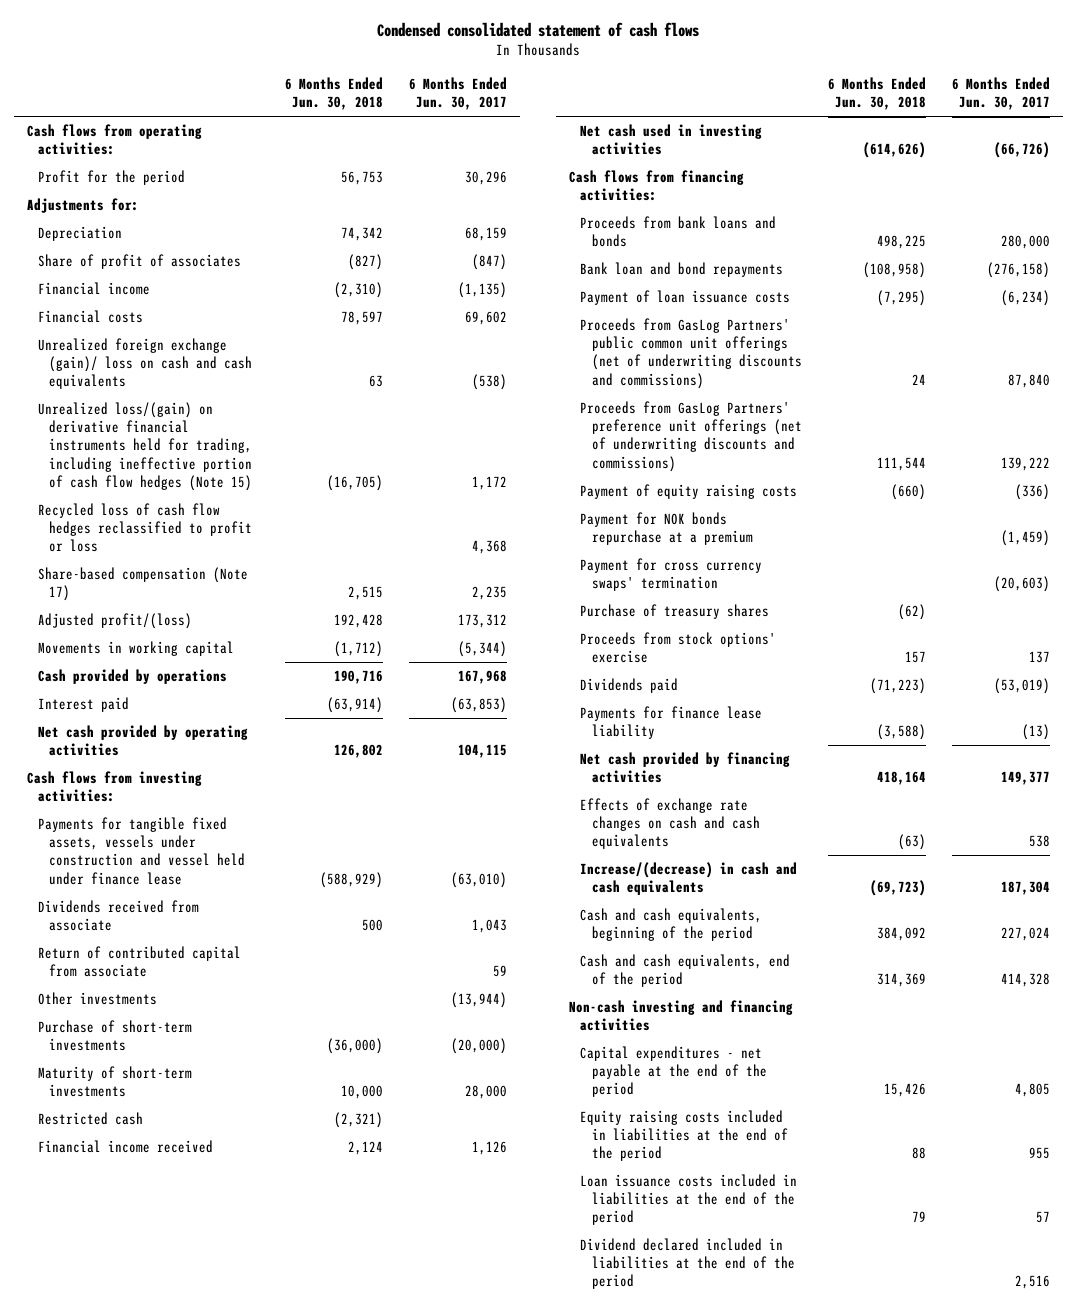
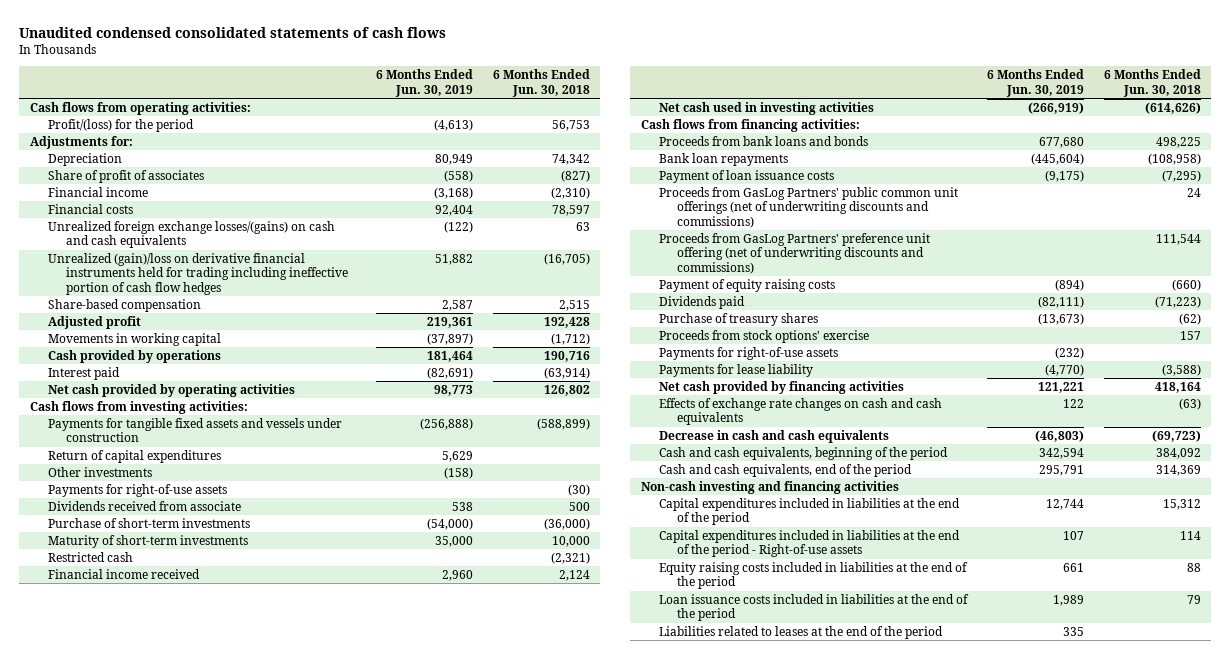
[377,21,700,37] Condensed consolidated statement of cash flows -> [19,27,447,39] Unaudited condensed consolidated statements of cash flows
[409,77,508,111] 6 Months Ended Jun. 30, 2017 -> none
none -> [376,69,474,97] 6 Months Ended Jun. 30, 2019
[37,170,185,186] Profit for the period -> [47,119,194,133] Profit/(loss) for the period
[37,503,252,553] Recycled loss of cash flow hedges reclassified to profit or loss -> none
[37,338,252,390] Unrealized foreign exchange (gain)/ loss on cash and cash equivalents -> [47,221,335,249] Unrealized foreign exchange losses/(gains) on cash and cash equivalents
[37,402,252,491] Unrealized loss/(gain) on derivative financial instruments held for trading, including ineffective portion of cash flow hedges (Note 15) -> [47,253,348,295] Unrealized (gain)/loss on derivative financial instruments held for trading including ineffective portion of cash flow hedges
[37,567,248,602] Share-based compensation (Note 17) -> [47,299,201,313] Share-based compensation
[37,613,192,630] Adjusted profit/(loss) -> [47,316,141,330] Adjusted profit
[37,946,241,978] Return of contributed capital from associate -> none
[37,817,245,885] Payments for tangible fixed assets, vessels under construction and vessel held under finance lease -> [47,418,342,443] Payments for tangible fixed assets and vessels under construction
[319,871,383,888] (588,929) -> [537,418,591,431] (588,899)
none -> [47,450,221,464] Return of capital expenditures
none -> [47,484,227,498] Payments for right-of-use assets
[37,900,199,932] Dividends received from associate -> [47,501,241,512] Dividends received from associate
[580,262,784,278] Bank loan and bond repayments -> [658,153,788,167] Bank loan repayments
[580,401,802,472] Proceeds from GasLog Partners' preference unit offerings (net of underwriting discounts and commissions) -> [658,233,930,274] Proceeds from GasLog Partners' preference unit offering (net of underwriting discounts and commissions)
[580,512,753,546] Payment for NOK bonds repurchase at a premium -> none
[580,558,763,592] Payment for cross currency swaps' termination -> none
[580,678,679,694] Dividends paid -> [658,296,745,310] Dividends paid
none -> [658,347,838,361] Payments for right-of-use assets
[580,706,763,740] Payments for finance lease liability -> [658,364,813,378] Payments for lease liability
[580,862,798,896] Increase/(decrease) in cash and cash equivalents -> [658,430,889,444] Decrease in cash and cash equivalents
[580,1046,767,1098] Capital expenditures - net payable at the end of the period -> [658,498,960,526] Capital expenditures included in liabilities at the end of the period
[883,1083,926,1098] 15,426 -> [1163,499,1202,511] 15,312
none -> [658,530,960,558] Capital expenditures included in liabilities at the end of the period - Right-of-use assets
[580,1238,795,1290] Dividend declared included in liabilities at the end of the period -> none
none -> [658,626,943,640] Liabilities related to leases at the end of the period

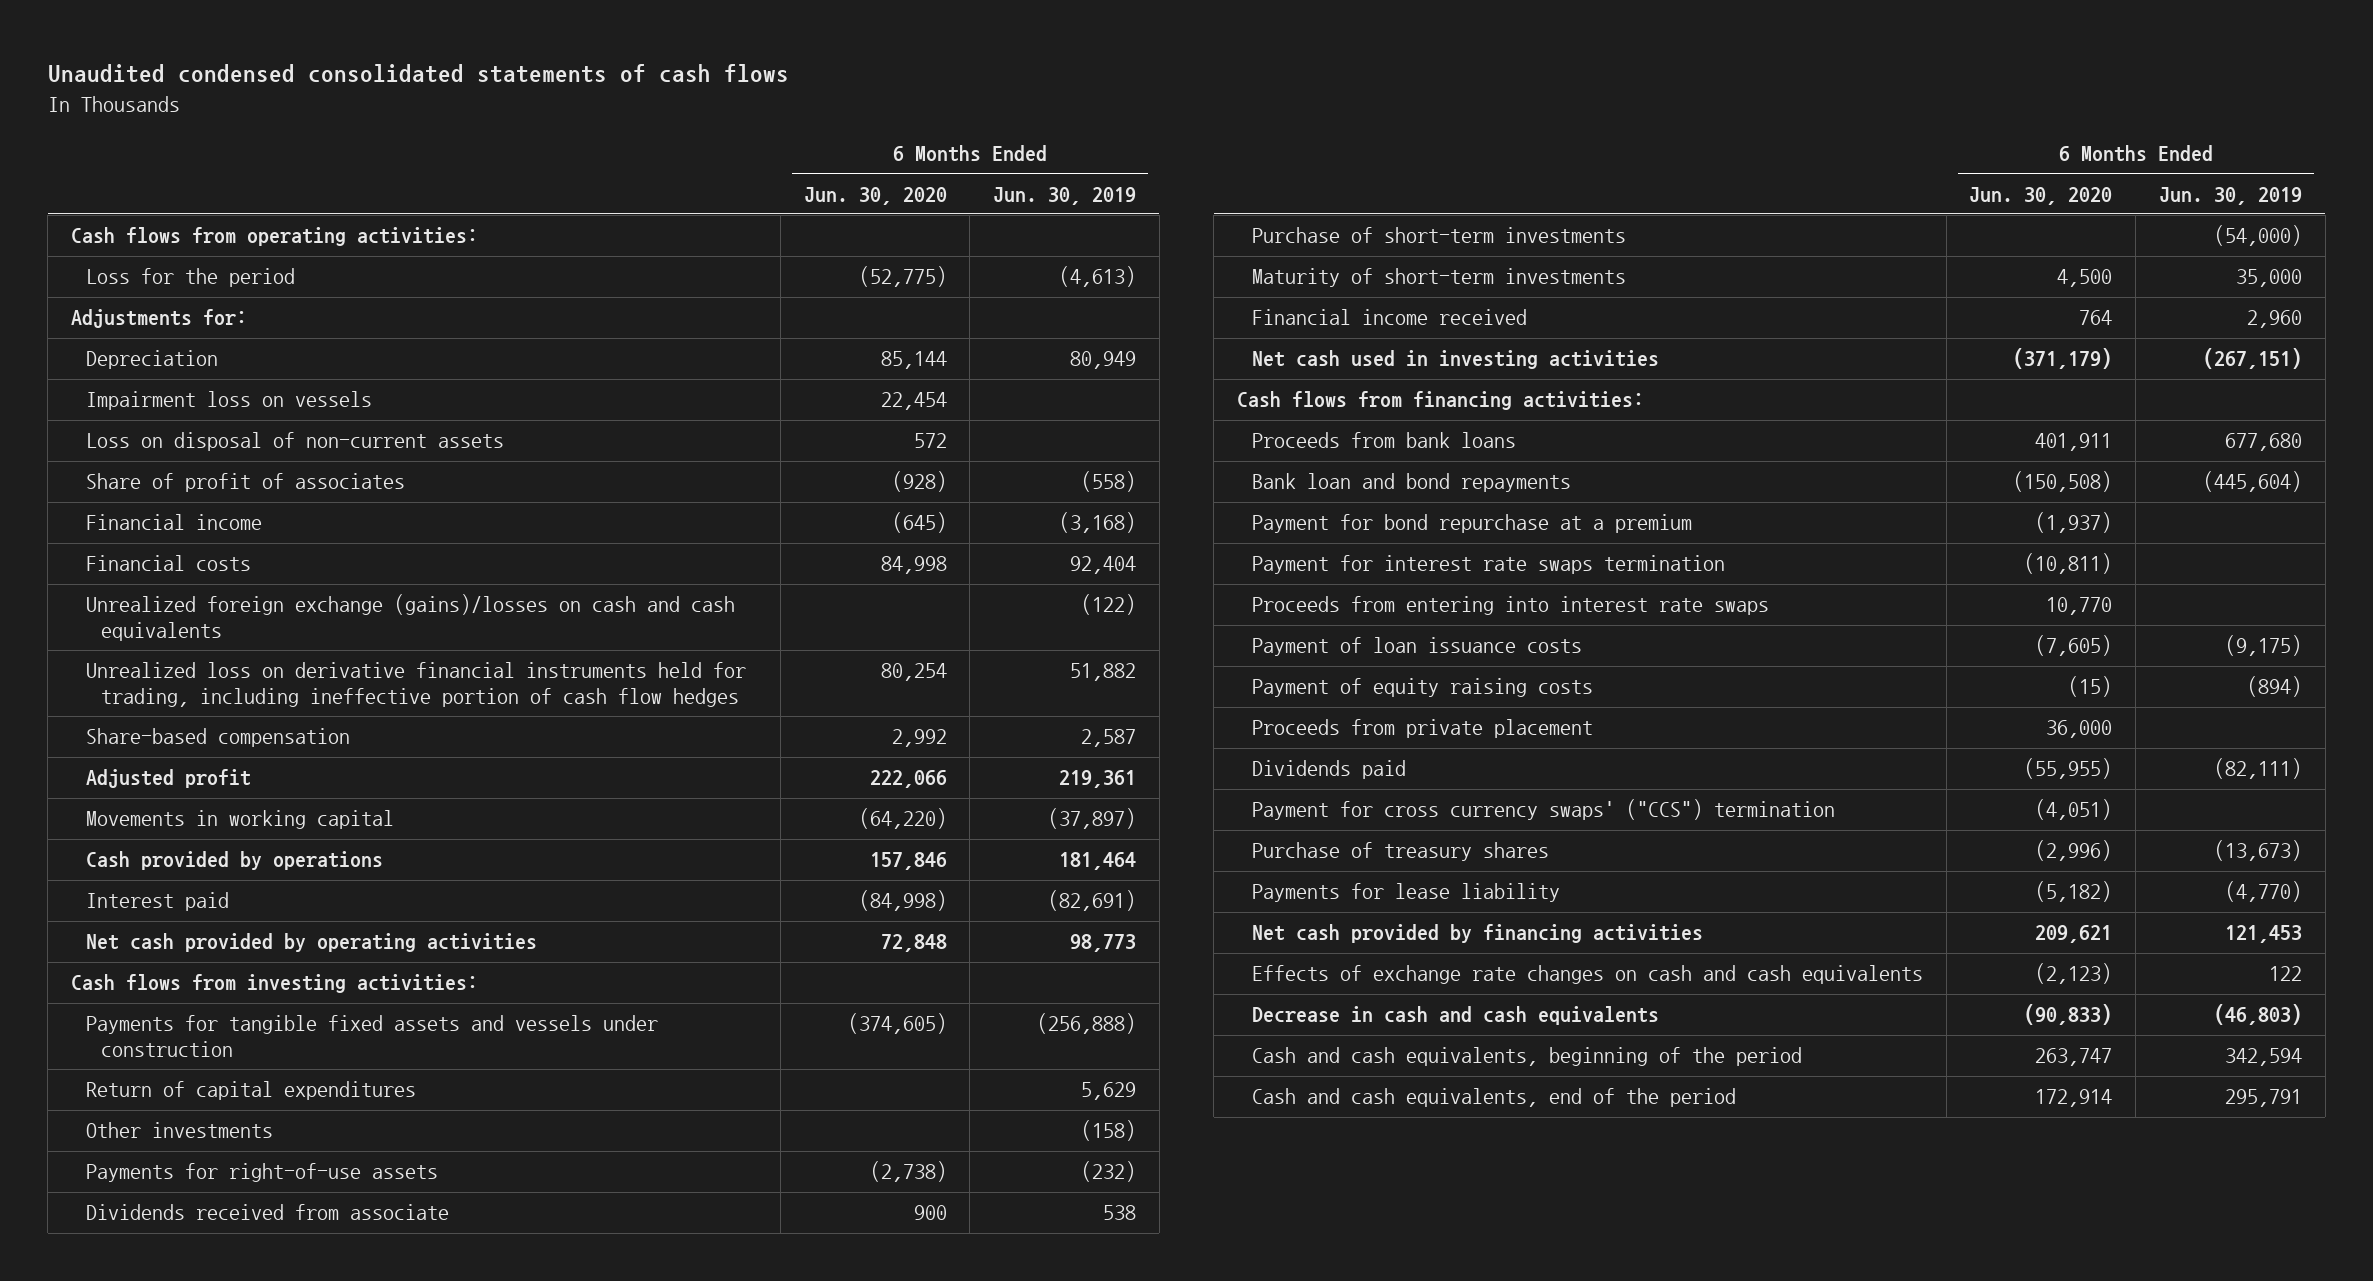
[493,69,591,97] 6 Months Ended Jun. 30, 2018 -> none
none -> [803,186,947,205] Jun. 30, 2020
[47,119,194,133] Profit/(loss) for the period -> [86,268,296,288] Loss for the period
none -> [86,391,373,411] Impairment loss on vessels
none -> [86,432,505,452] Loss on disposal of non-current assets
[47,221,335,249] Unrealized foreign exchange losses/(gains) on cash and cash equivalents -> [86,594,736,641] Unrealized foreign exchange (gains)/losses on cash and cash equivalents
[47,253,348,295] Unrealized (gain)/loss on derivative financial instruments held for trading including ineffective portion of cash flow hedges -> [86,662,747,707] Unrealized loss on derivative financial instruments held for trading, including ineffective portion of cash flow hedges
[47,484,227,498] Payments for right-of-use assets -> none
[658,347,838,361] Payments for right-of-use assets -> [86,1163,439,1183] Payments for right-of-use assets
[47,552,133,563] Restricted cash -> none
[1028,102,1085,115] (266,919) -> [2202,348,2302,370] (267,151)
[658,136,868,147] Proceeds from bank loans and bonds -> [1252,432,1517,449] Proceeds from bank loans
[658,153,788,167] Bank loan repayments -> [1252,473,1572,493] Bank loan and bond repayments
none -> [1252,514,1693,534] Payment for bond repurchase at a premium
none -> [1252,555,1726,575] Payment for interest rate swaps termination
none -> [1252,596,1770,616] Proceeds from entering into interest rate swaps
[658,187,958,228] Proceeds from GasLog Partners' public common unit offerings (net of underwriting discounts and commissions) -> none
[658,233,930,274] Proceeds from GasLog Partners' preference unit offering (net of underwriting discounts and commissions) -> none
none -> [1252,719,1594,739] Proceeds from private placement
none -> [1252,799,1836,821] Payment for cross currency swaps' ("CCS") termination
[658,330,869,344] Proceeds from stock options' exercise -> none
[1038,382,1085,394] 121,221 -> [2224,925,2302,944] 121,453
[640,481,899,495] Non-cash investing and financing activities -> none
[658,498,960,526] Capital expenditures included in liabilities at the end of the period -> none
[658,530,960,558] Capital expenditures included in liabilities at the end of the period - Right-of-use assets -> none
[658,562,968,590] Equity raising costs included in liabilities at the end of the period -> none
[658,594,969,622] Loan issuance costs included in liabilities at the end of the period -> none
[658,626,943,640] Liabilities related to leases at the end of the period -> none

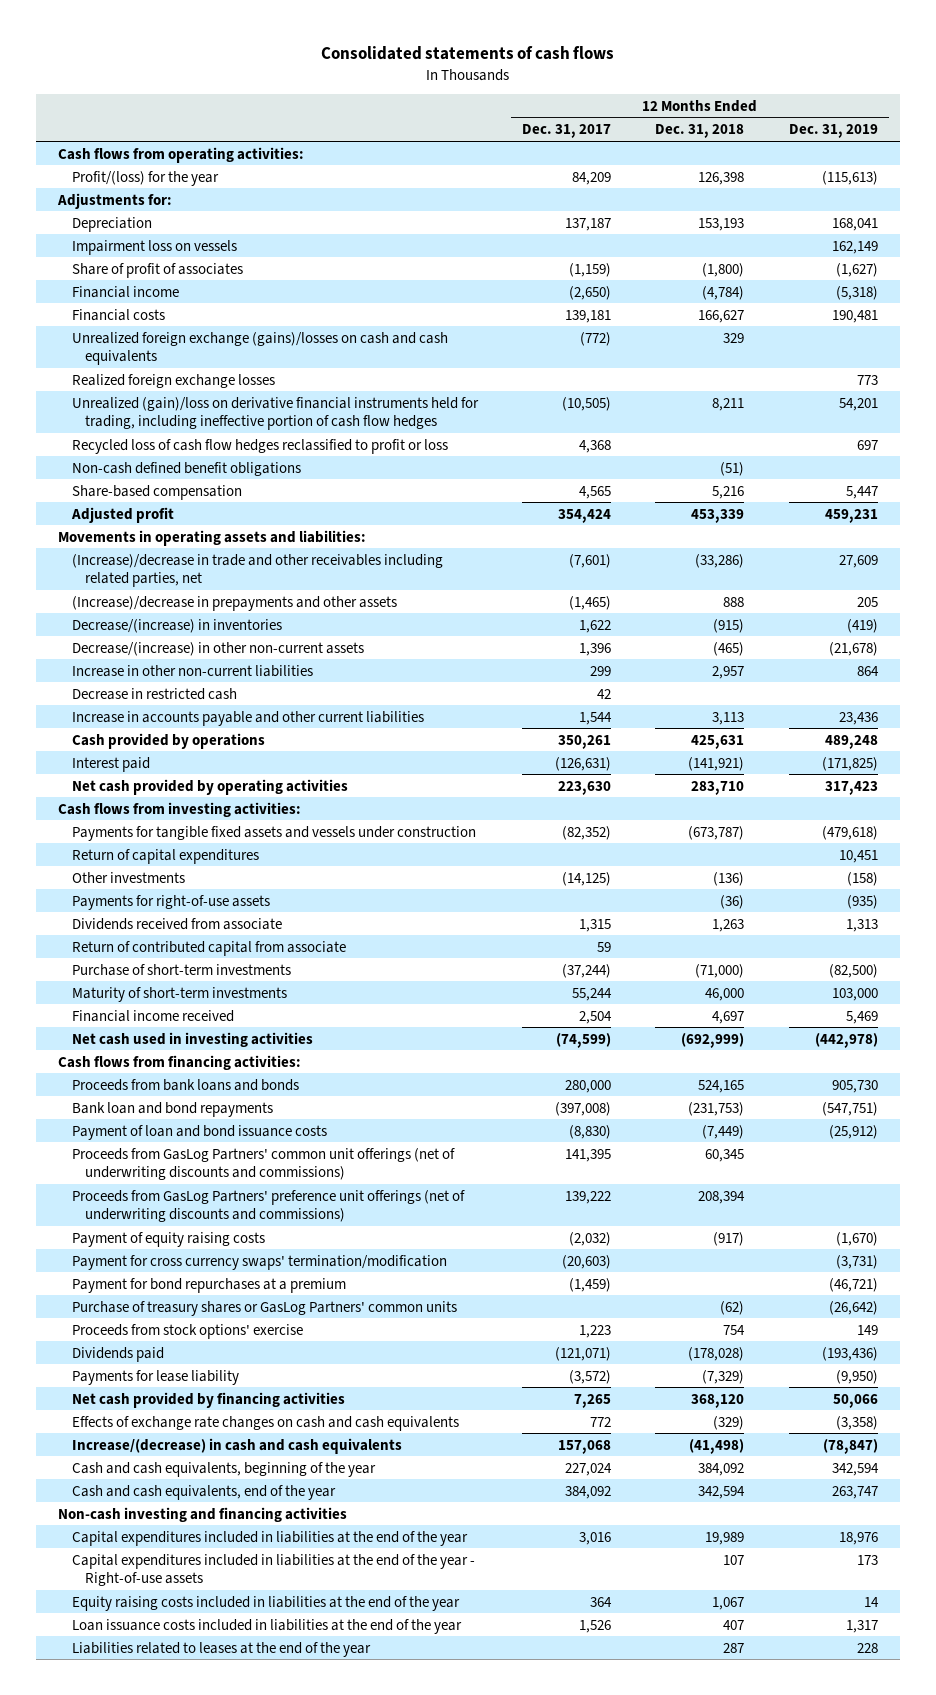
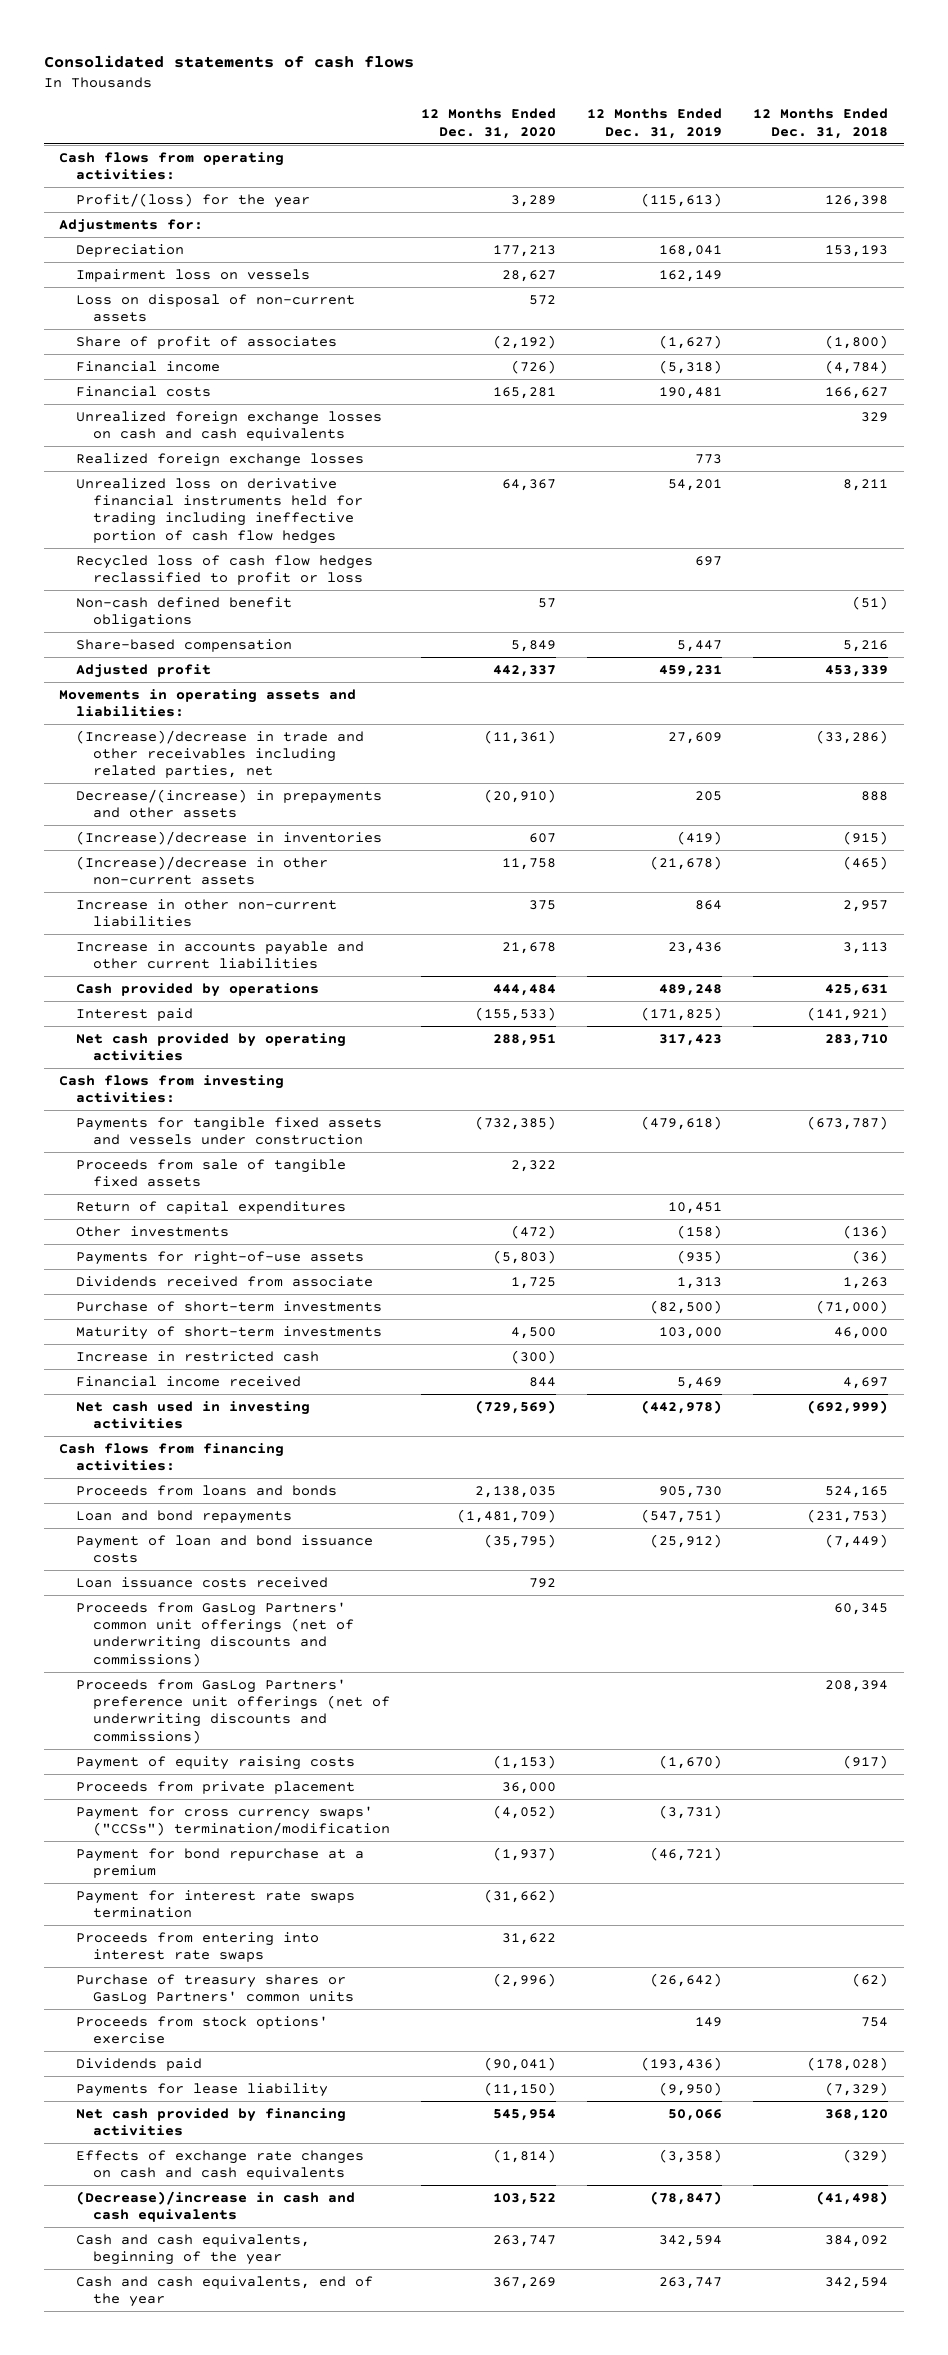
[522,124,612,139] Dec. 31, 2017 -> none
none -> [421,108,557,139] 12 Months Ended Dec. 31, 2020
none -> [76,293,356,323] Loss on disposal of non-current assets
[71,331,448,365] Unrealized foreign exchange (gains)/losses on cash and cash equivalents -> [76,410,383,442] Unrealized foreign exchange losses on cash and cash equivalents
[71,396,479,430] Unrealized (gain)/loss on derivative financial instruments held for trading, including ineffective portion of cash flow hedges -> [76,477,363,544] Unrealized loss on derivative financial instruments held for trading including ineffective portion of cash flow hedges
[71,595,397,611] (Increase)/decrease in prepayments and other assets -> [76,788,383,819] Decrease/(increase) in prepayments and other assets
[71,618,282,633] Decrease/(increase) in inventories -> [76,830,383,845] (Increase)/decrease in inventories
[71,641,364,656] Decrease/(increase) in other non-current assets -> [76,855,329,886] (Increase)/decrease in other non-current assets
[71,687,237,700] Decrease in restricted cash -> none
none -> [76,1158,347,1188] Proceeds from sale of tangible fixed assets
[71,940,346,956] Return of contributed capital from associate -> none
none -> [76,1350,320,1362] Increase in restricted cash
[71,1078,299,1091] Proceeds from bank loans and bonds -> [76,1484,338,1496] Proceeds from loans and bonds
[71,1101,273,1117] Bank loan and bond repayments -> [76,1509,293,1524] Loan and bond repayments
none -> [76,1576,329,1588] Loan issuance costs received
none -> [76,1780,356,1794] Proceeds from private placement
[71,1254,447,1270] Payment for cross currency swaps' termination/modification -> [76,1805,390,1837] Payment for cross currency swaps' ("CCSs") termination/modification
[71,1277,346,1293] Payment for bond repurchases at a premium -> [76,1847,365,1879] Payment for bond repurchase at a premium
none -> [76,1889,356,1919] Payment for interest rate swaps termination
none -> [76,1931,320,1963] Proceeds from entering into interest rate swaps
[71,1437,402,1454] Increase/(decrease) in cash and cash equivalents -> [76,2190,356,2223] (Decrease)/increase in cash and cash equivalents
[58,1506,348,1522] Non-cash investing and financing activities -> none
[71,1530,468,1546] Capital expenditures included in liabilities at the end of the year -> none
[71,1553,475,1586] Capital expenditures included in liabilities at the end of the year - Right-of-use assets -> none
[71,1595,460,1611] Equity raising costs included in liabilities at the end of the year -> none
[71,1618,462,1634] Loan issuance costs included in liabilities at the end of the year -> none
[71,1641,371,1657] Liabilities related to leases at the end of the year -> none

